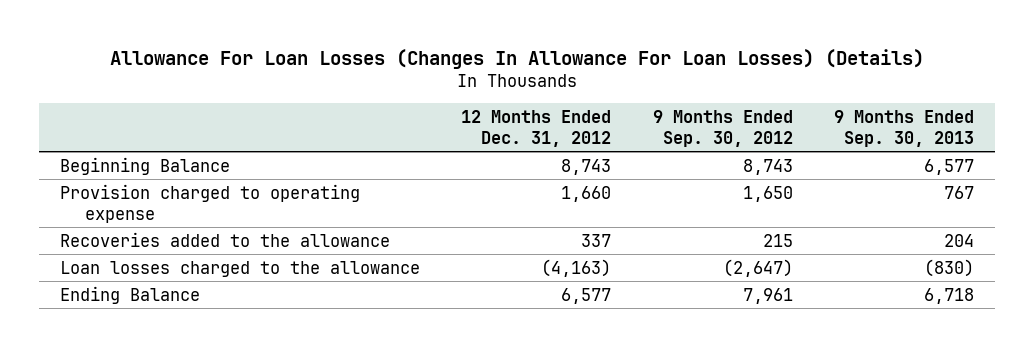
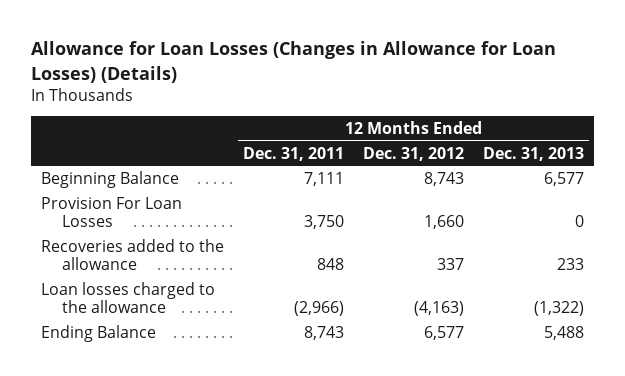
[110,48,925,69] Allowance For Loan Losses (Changes In Allowance For Loan Losses) (Details) -> [31,41,557,83] Allowance for Loan Losses (Changes in Allowance for Loan Losses) (Details)
[652,109,793,147] 9 Months Ended Sep. 30, 2012 -> none
[834,109,975,147] 9 Months Ended Sep. 30, 2013 -> none
none -> [242,146,344,161] Dec. 31, 2011
none -> [483,146,585,161] Dec. 31, 2013
[59,183,360,223] Provision charged to operating expense -> [40,196,182,228] Provision For Loan Losses

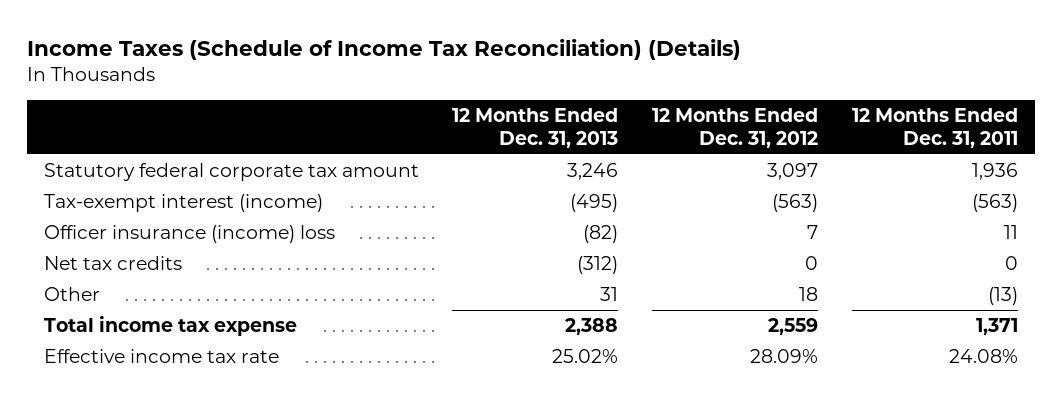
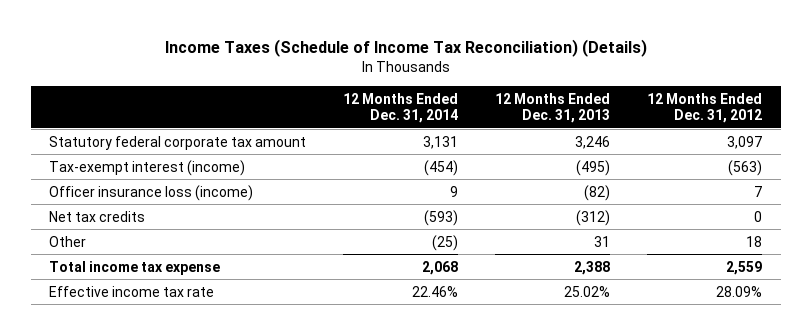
[852,107,1019,148] 12 Months Ended Dec. 31, 2011 -> none
none -> [343,92,459,124] 12 Months Ended Dec. 31, 2014
[43,224,335,243] Officer insurance (income) loss -> [49,184,254,201] Officer insurance loss (income)

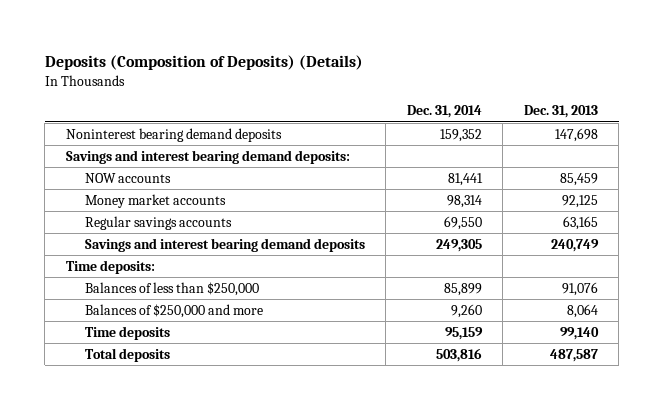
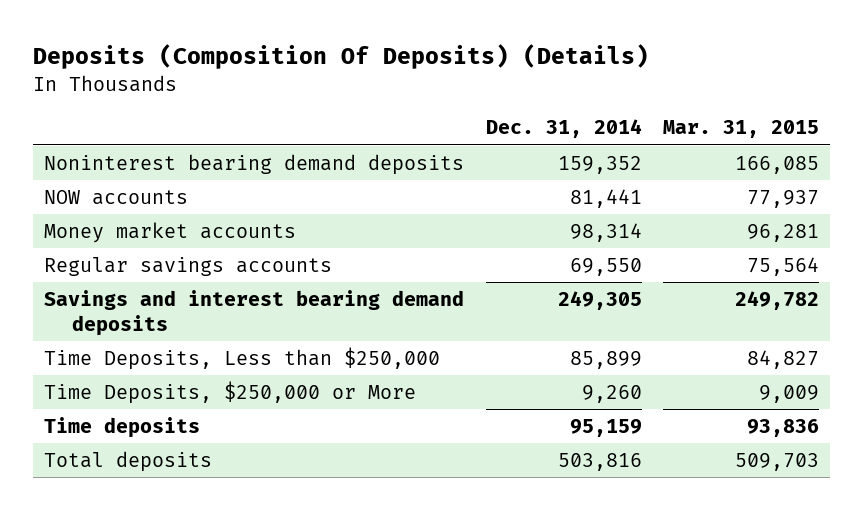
[44,54,363,70] Deposits (Composition of Deposits) (Details) -> [33,43,650,69] Deposits (Composition Of Deposits) (Details)
[523,105,598,119] Dec. 31, 2013 -> none
none -> [663,120,820,139] Mar. 31, 2015
[65,149,350,164] Savings and interest bearing demand deposits: -> none
[65,259,155,274] Time deposits: -> none
[84,281,259,296] Balances of less than $250,000 -> [44,347,441,371] Time Deposits, Less than $250,000
[84,303,263,318] Balances of $250,000 and more -> [44,381,417,405] Time Deposits, $250,000 or More

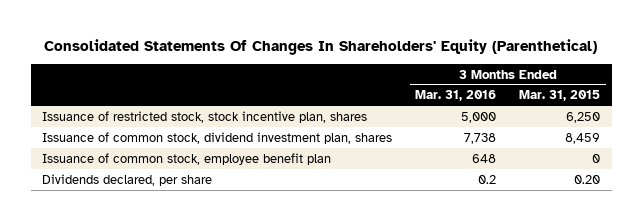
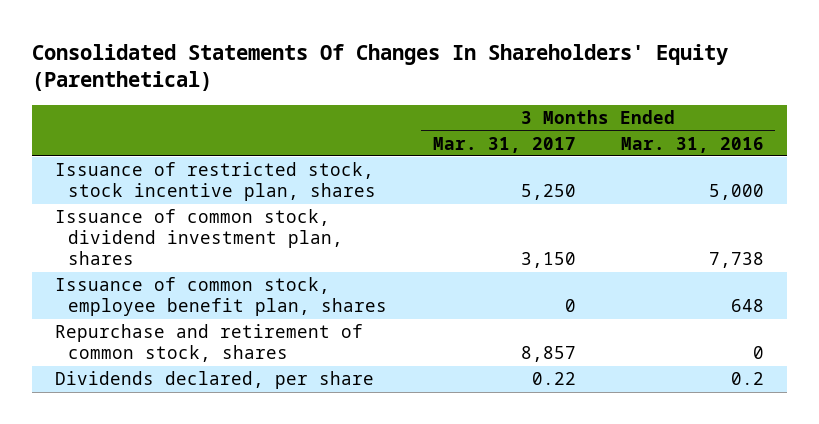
[519,90,601,102] Mar. 31, 2015 -> none
none -> [432,136,576,153] Mar. 31, 2017
[42,152,332,165] Issuance of common stock, employee benefit plan -> [54,277,388,317] Issuance of common stock, employee benefit plan, shares
none -> [54,324,363,363] Repurchase and retirement of common stock, shares

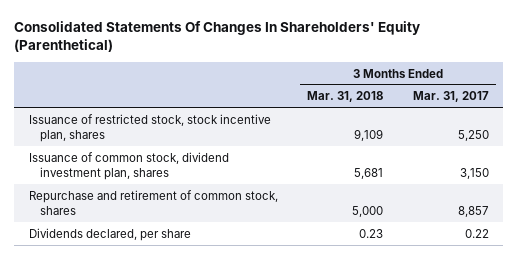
[621,136,765,153] Mar. 31, 2016 -> none
none -> [307,91,384,103] Mar. 31, 2018
[54,277,388,317] Issuance of common stock, employee benefit plan, shares -> none

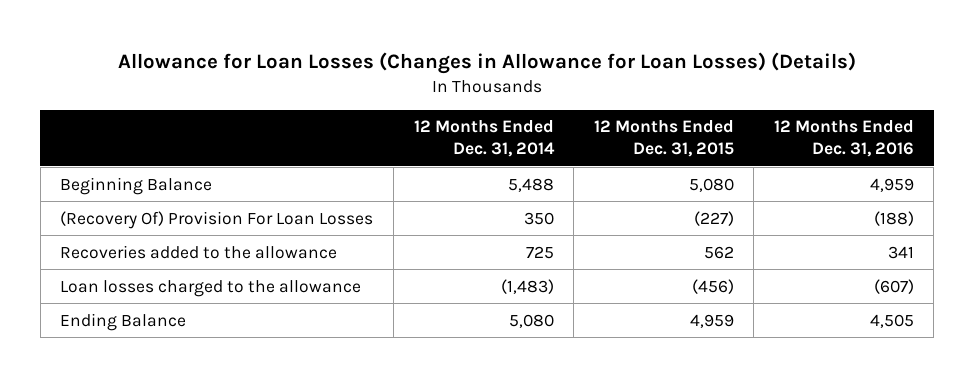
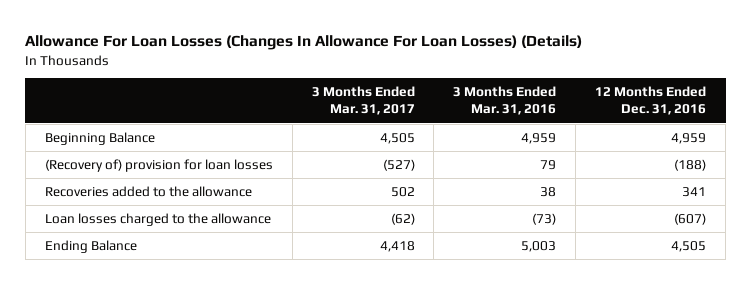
[118,51,857,74] Allowance for Loan Losses (Changes in Allowance for Loan Losses) (Details) -> [25,35,583,51] Allowance For Loan Losses (Changes In Allowance For Loan Losses) (Details)
[413,120,555,158] 12 Months Ended Dec. 31, 2014 -> none
[593,120,734,158] 12 Months Ended Dec. 31, 2015 -> none
none -> [311,86,415,116] 3 Months Ended Mar. 31, 2017
none -> [453,86,557,116] 3 Months Ended Mar. 31, 2016
[60,210,374,229] (Recovery Of) Provision For Loan Losses -> [44,159,273,173] (Recovery of) provision for loan losses

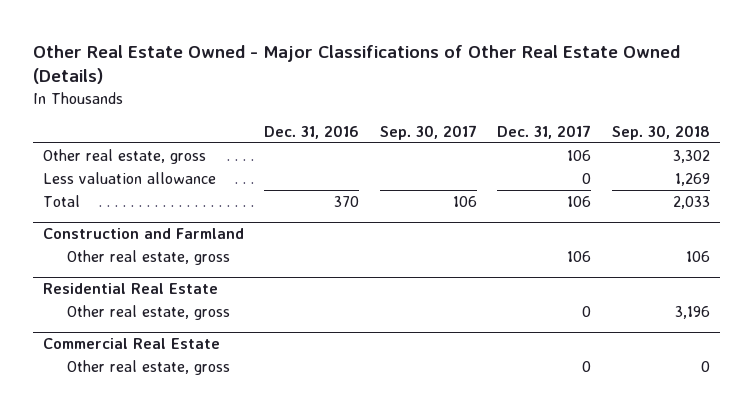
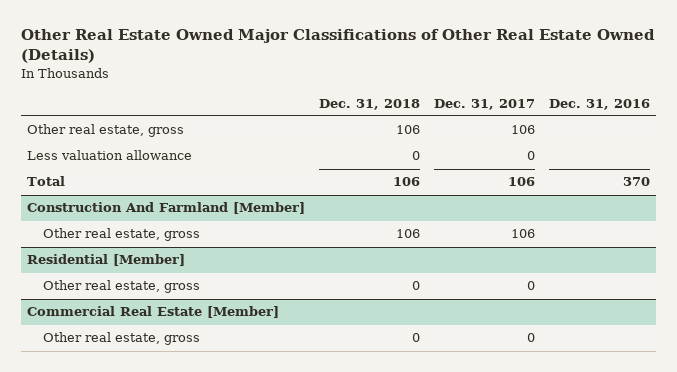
[32,44,680,85] Other Real Estate Owned - Major Classifications of Other Real Estate Owned (Details) -> [20,29,655,64] Other Real Estate Owned Major Classifications of Other Real Estate Owned (Details)
[379,124,477,140] Sep. 30, 2017 -> none
[611,124,710,140] Sep. 30, 2018 -> none
none -> [319,98,421,110] Dec. 31, 2018
[42,228,244,240] Construction and Farmland -> [27,202,306,215] Construction And Farmland [Member]
[42,283,218,295] Residential Real Estate -> [27,254,186,267] Residential [Member]
[42,338,220,350] Commercial Real Estate -> [27,306,280,319] Commercial Real Estate [Member]

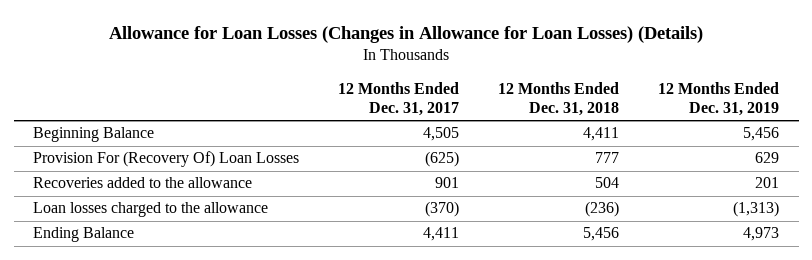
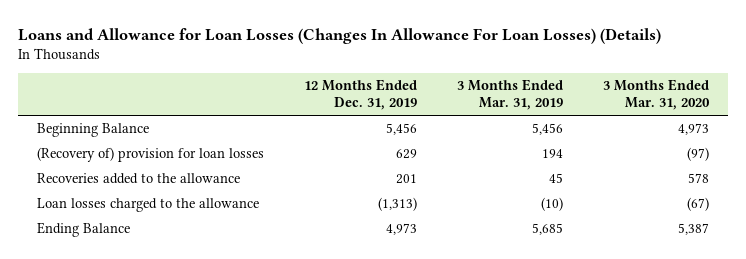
[109,25,704,43] Allowance for Loan Losses (Changes in Allowance for Loan Losses) (Details) -> [17,27,661,44] Loans and Allowance for Loan Losses (Changes In Allowance For Loan Losses) (Details)
[338,81,460,117] 12 Months Ended Dec. 31, 2017 -> none
[498,81,620,117] 12 Months Ended Dec. 31, 2018 -> none
none -> [456,79,563,111] 3 Months Ended Mar. 31, 2019
none -> [602,79,710,111] 3 Months Ended Mar. 31, 2020
[33,151,300,168] Provision For (Recovery Of) Loan Losses -> [37,146,265,162] (Recovery of) provision for loan losses

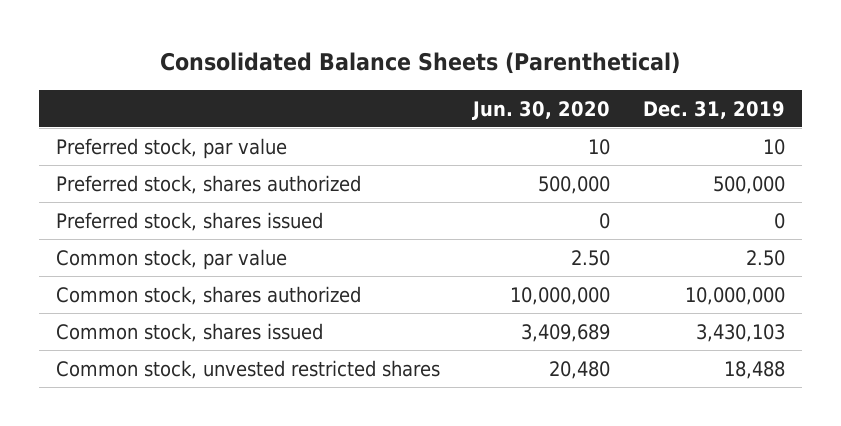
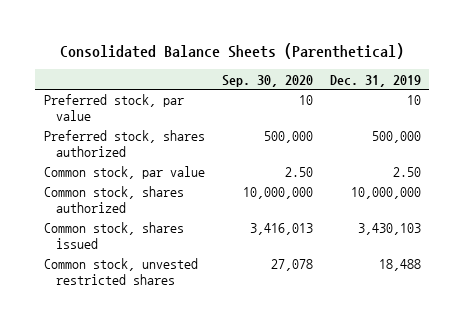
[471,100,610,120] Jun. 30, 2020 -> none
none -> [221,74,313,87] Sep. 30, 2020
[55,211,323,231] Preferred stock, shares issued -> none

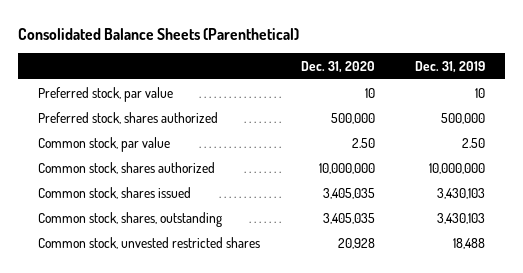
[221,74,313,87] Sep. 30, 2020 -> none
none -> [300,60,375,73] Dec. 31, 2020
none -> [38,211,223,227] Common stock, shares, outstanding

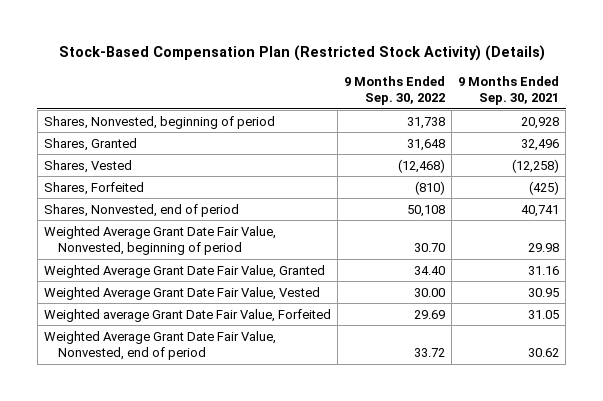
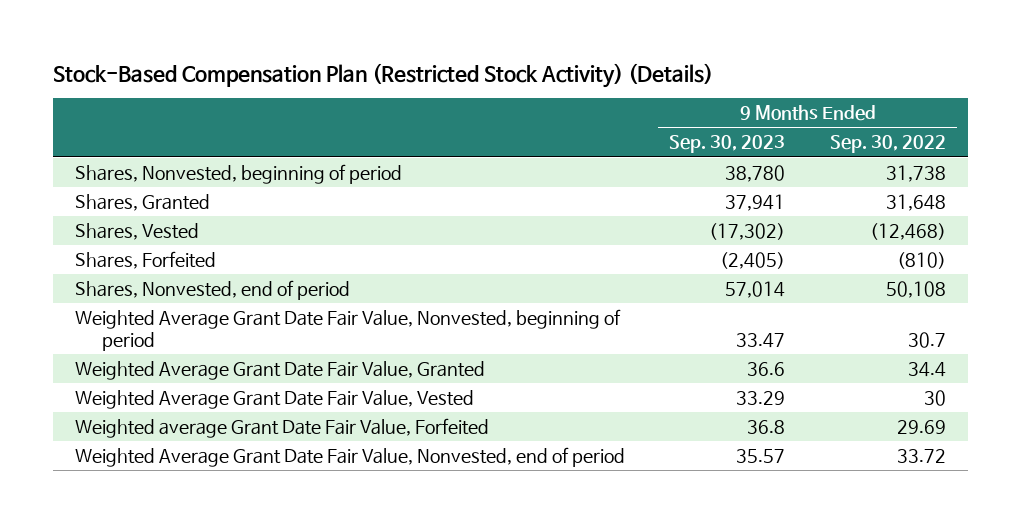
[458,75,560,106] 9 Months Ended Sep. 30, 2021 -> none
none -> [669,135,786,154] Sep. 30, 2023
[414,243,446,253] 30.70 -> [907,331,946,348] 30.7
[414,265,446,275] 34.40 -> [907,361,946,377] 34.4
[414,287,446,297] 30.00 -> [923,389,946,406] 30

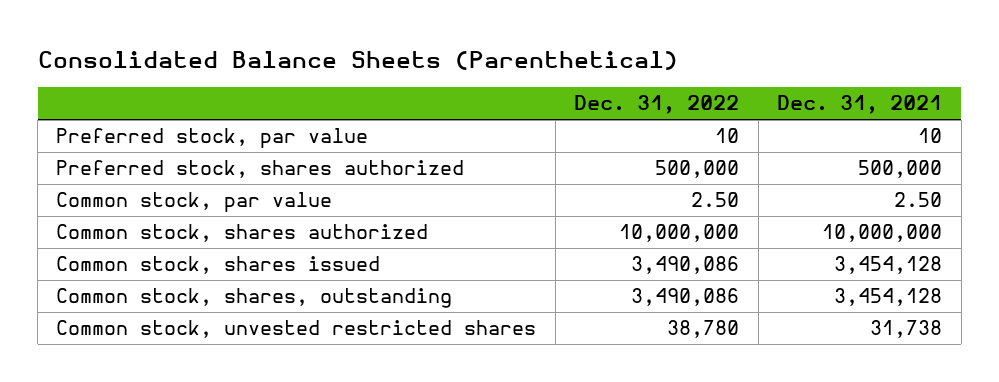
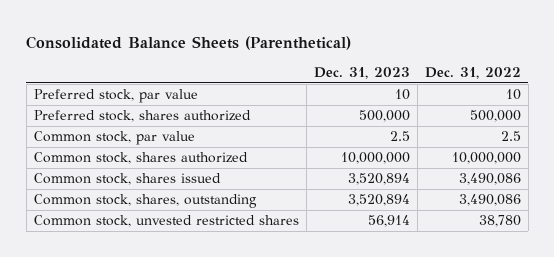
[777,95,943,115] Dec. 31, 2021 -> none
none -> [313,66,410,79] Dec. 31, 2023
[691,192,740,208] 2.50 -> [500,131,521,142] 2.5

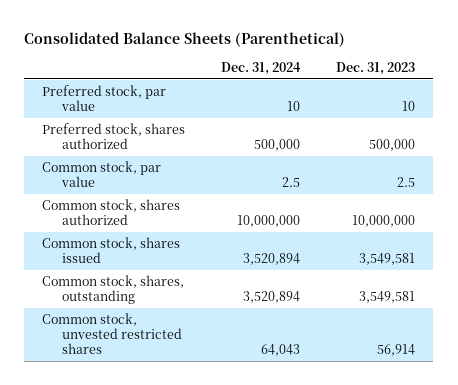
[424,66,521,79] Dec. 31, 2022 -> none
none -> [221,61,302,75] Dec. 31, 2024
[347,173,410,186] 3,520,894 -> [359,253,416,266] 3,549,581
[347,194,410,207] 3,520,894 -> [359,291,416,304] 3,549,581

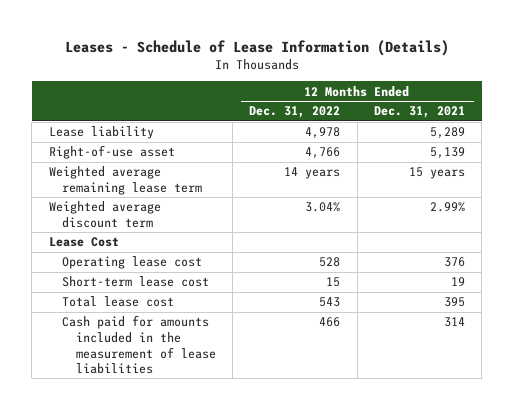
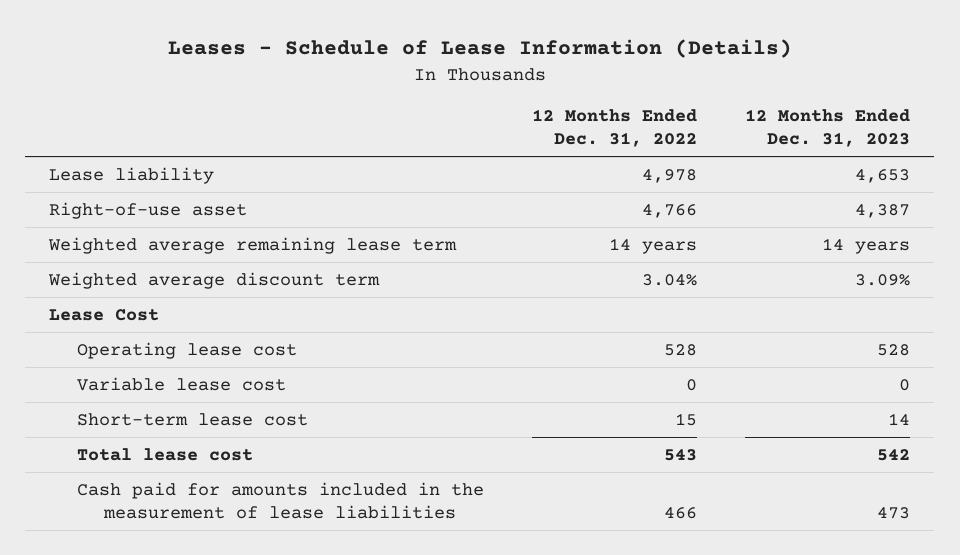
[374,106,466,119] Dec. 31, 2021 -> none
none -> [745,109,911,147] 12 Months Ended Dec. 31, 2023
none -> [76,376,286,391] Variable lease cost

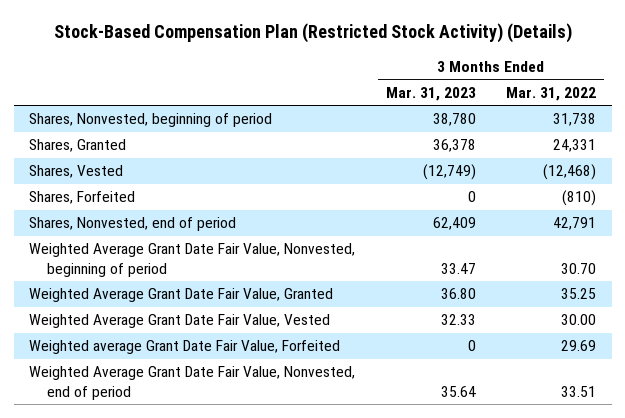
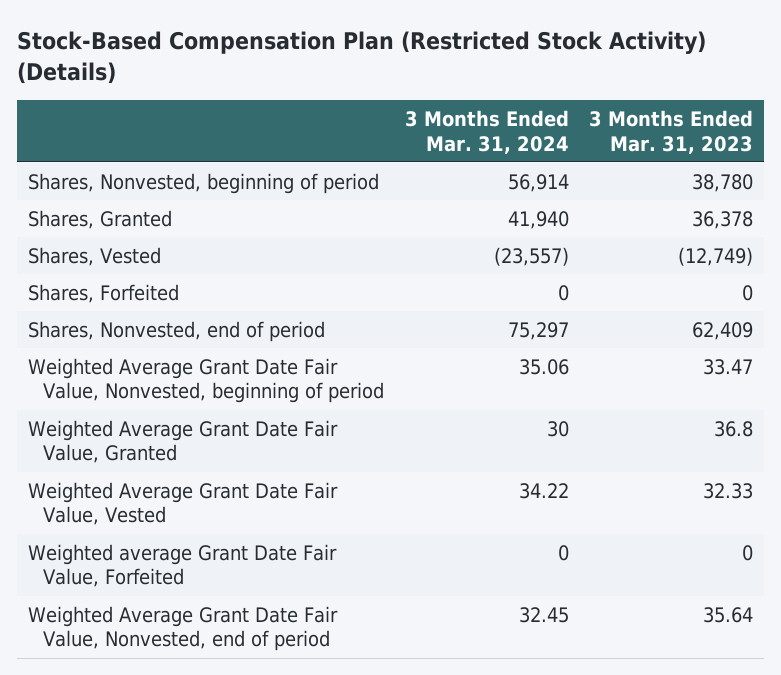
[506,86,597,101] Mar. 31, 2022 -> none
none -> [404,109,569,154] 3 Months Ended Mar. 31, 2024
[440,288,476,300] 36.80 -> [714,420,754,437] 36.8

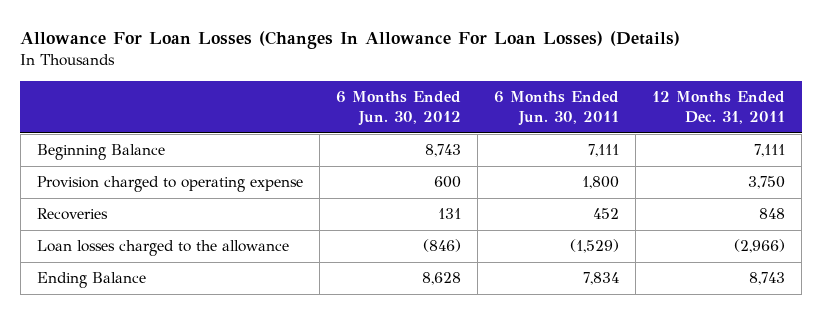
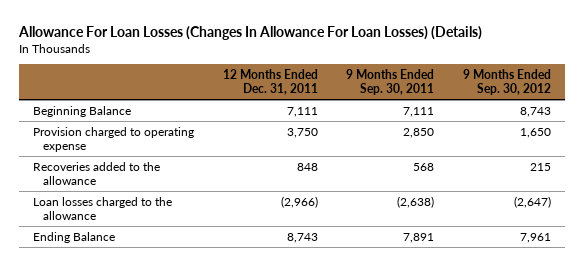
[335,90,461,126] 6 Months Ended Jun. 30, 2012 -> none
[493,90,619,126] 6 Months Ended Jun. 30, 2011 -> none
none -> [346,68,435,95] 9 Months Ended Sep. 30, 2011
none -> [462,68,551,95] 9 Months Ended Sep. 30, 2012
[36,208,108,221] Recoveries -> [33,161,161,185] Recoveries added to the allowance

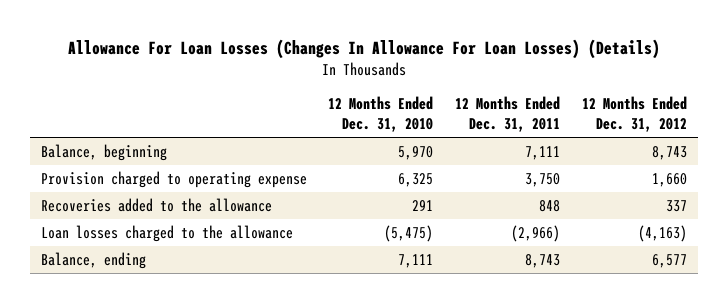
[346,68,435,95] 9 Months Ended Sep. 30, 2011 -> none
[462,68,551,95] 9 Months Ended Sep. 30, 2012 -> none
none -> [328,95,434,132] 12 Months Ended Dec. 31, 2010
none -> [581,95,687,132] 12 Months Ended Dec. 31, 2012
[33,105,132,117] Beginning Balance -> [40,143,167,161] Balance, beginning
[33,231,116,243] Ending Balance -> [40,251,146,269] Balance, ending

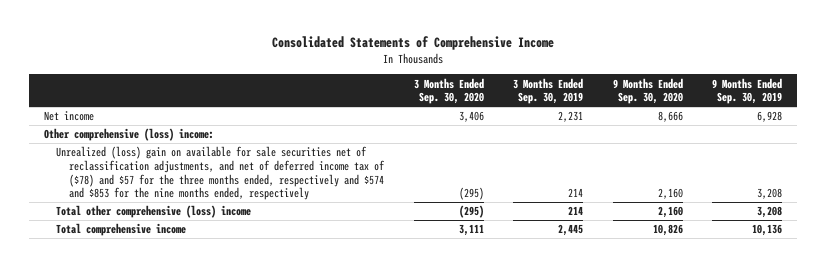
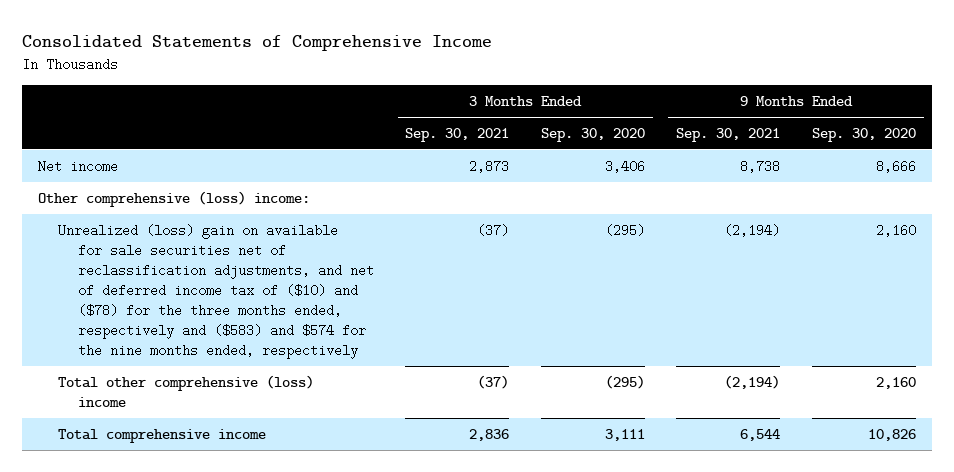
[513,77,584,105] 3 Months Ended Sep. 30, 2019 -> none
[712,77,783,105] 9 Months Ended Sep. 30, 2019 -> none
none -> [405,128,510,143] Sep. 30, 2021
none -> [676,128,781,143] Sep. 30, 2021
[56,146,386,201] Unrealized (loss) gain on available for sale securities net of reclassification adjustments, and net of deferred income tax of ($78) and $57 for the three months ended, respectively and $574 and $853 for the nine months ended, respectively -> [57,223,375,360] Unrealized (loss) gain on available for sale securities net of reclassification adjustments, and net of deferred income tax of ($10) and ($78) for the three months ended, respectively and ($583) and $574 for the nine months ended, respectively

